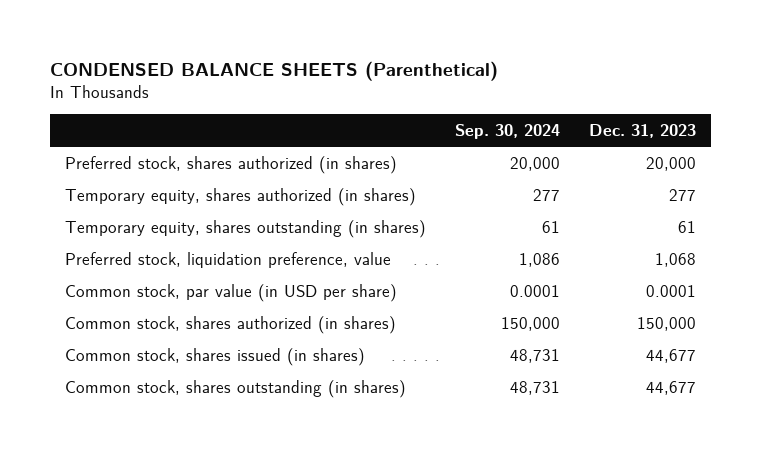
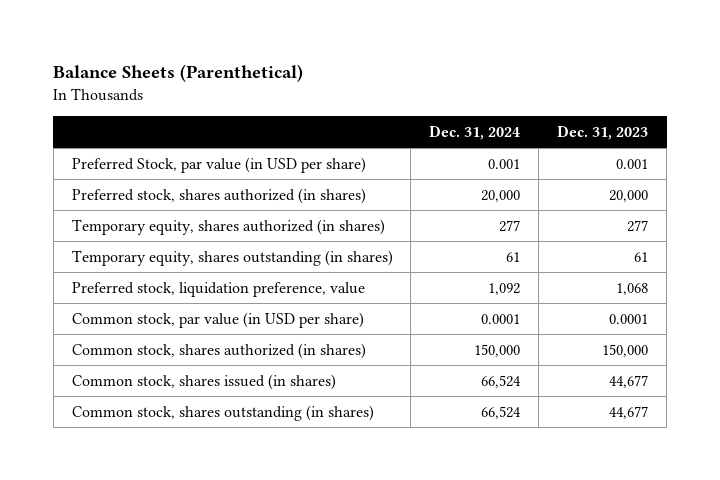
[50,60,499,81] CONDENSED BALANCE SHEETS (Parenthetical) -> [53,64,304,83] Balance Sheets (Parenthetical)
[454,124,560,140] Sep. 30, 2024 -> none
none -> [429,125,521,141] Dec. 31, 2024
none -> [71,156,366,173] Preferred Stock, par value (in USD per share)

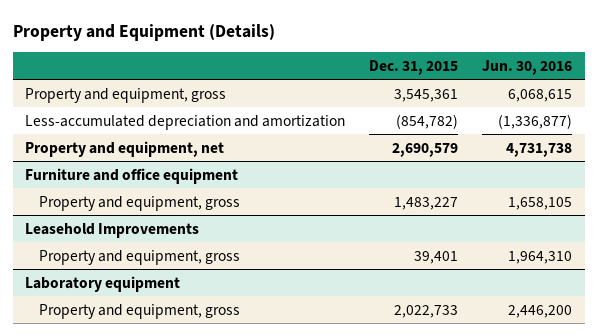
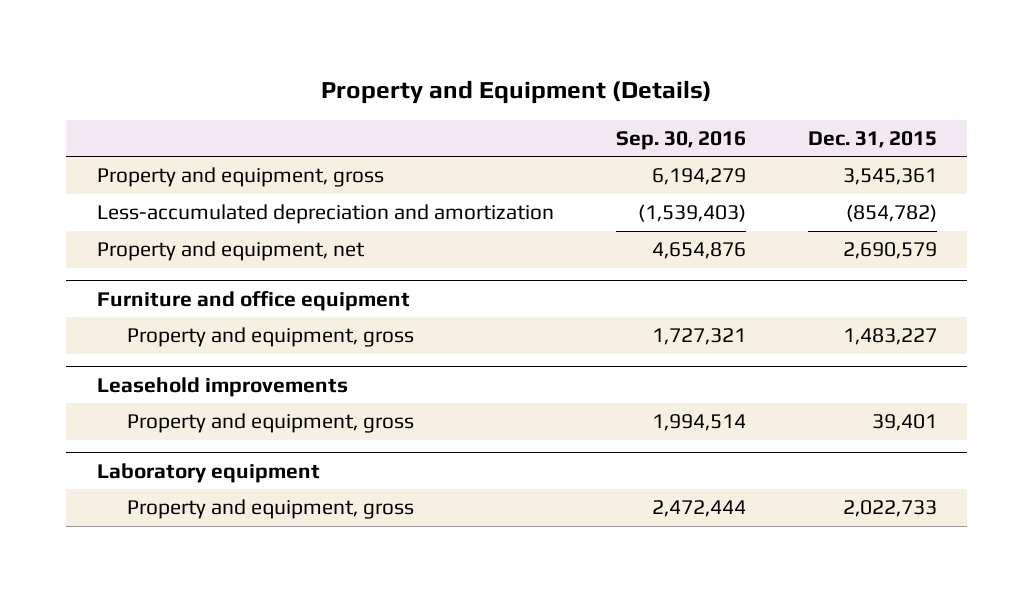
[482,59,573,75] Jun. 30, 2016 -> none
none -> [615,130,746,150] Sep. 30, 2016
[25,222,200,238] Leasehold Improvements -> [96,376,348,397] Leasehold improvements

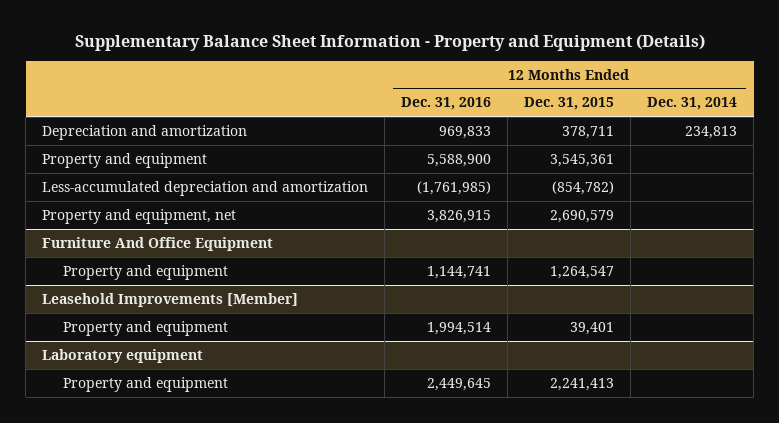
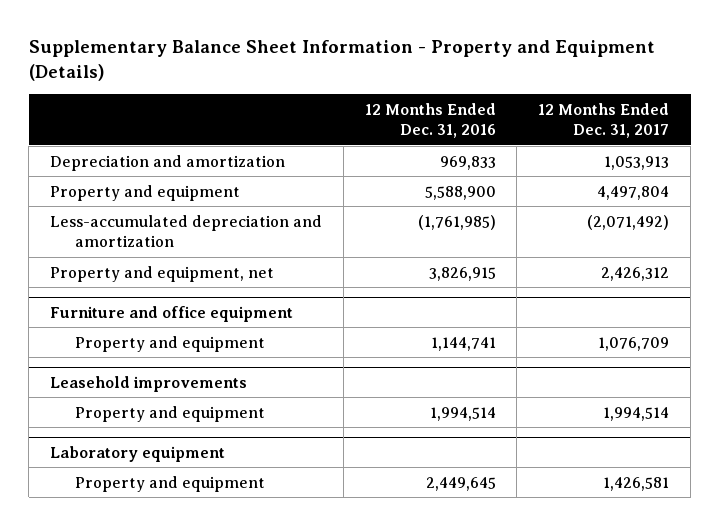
[524,97,615,111] Dec. 31, 2015 -> none
[647,97,738,111] Dec. 31, 2014 -> none
none -> [538,102,670,139] 12 Months Ended Dec. 31, 2017
[42,236,274,251] Furniture And Office Equipment -> [50,305,294,322] Furniture and office equipment
[42,292,299,307] Leasehold Improvements [Member] -> [50,375,248,392] Leasehold improvements

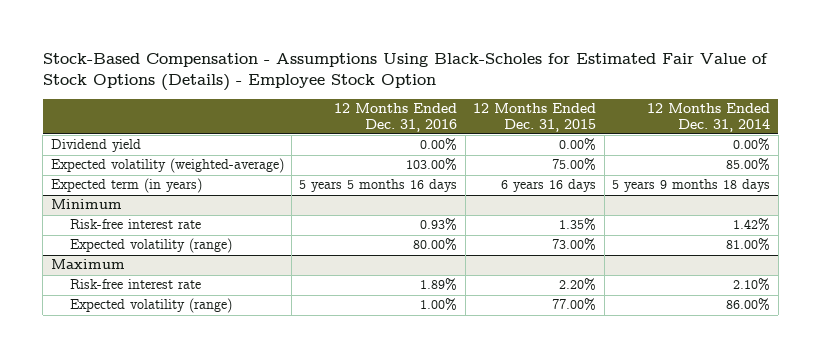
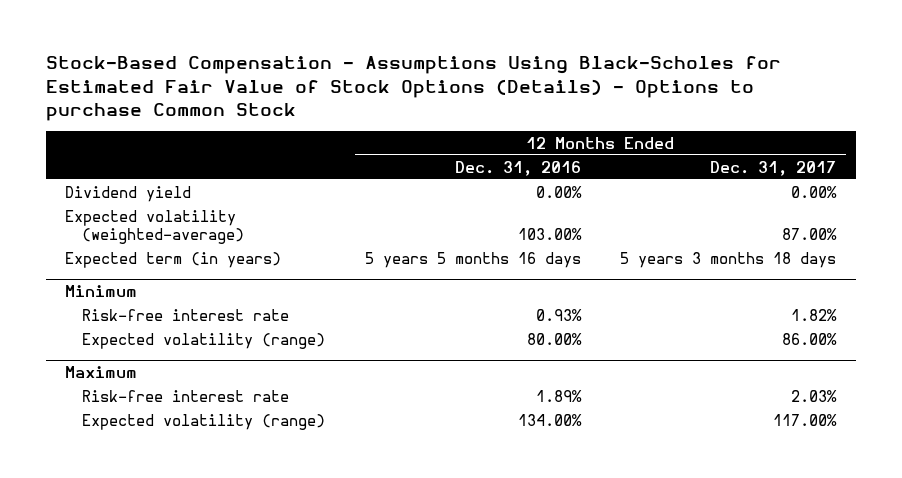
[42,52,768,92] Stock-Based Compensation - Assumptions Using Black-Scholes for Estimated Fair Value of Stock Options (Details) - Employee Stock Option -> [45,56,781,122] Stock-Based Compensation - Assumptions Using Black-Scholes for Estimated Fair Value of Stock Options (Details) - Options to purchase Common Stock
[473,103,597,132] 12 Months Ended Dec. 31, 2015 -> none
[647,103,771,132] 12 Months Ended Dec. 31, 2014 -> none
none -> [710,160,837,176] Dec. 31, 2017
[420,298,458,312] 1.00% -> [517,413,582,426] 134.00%

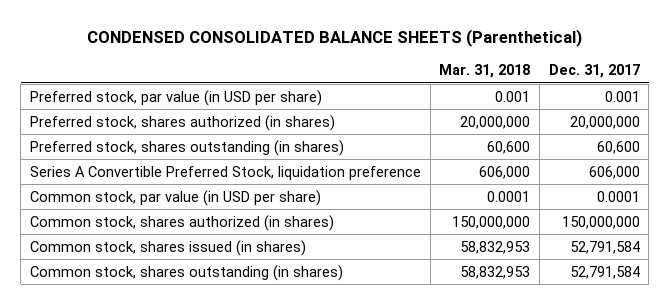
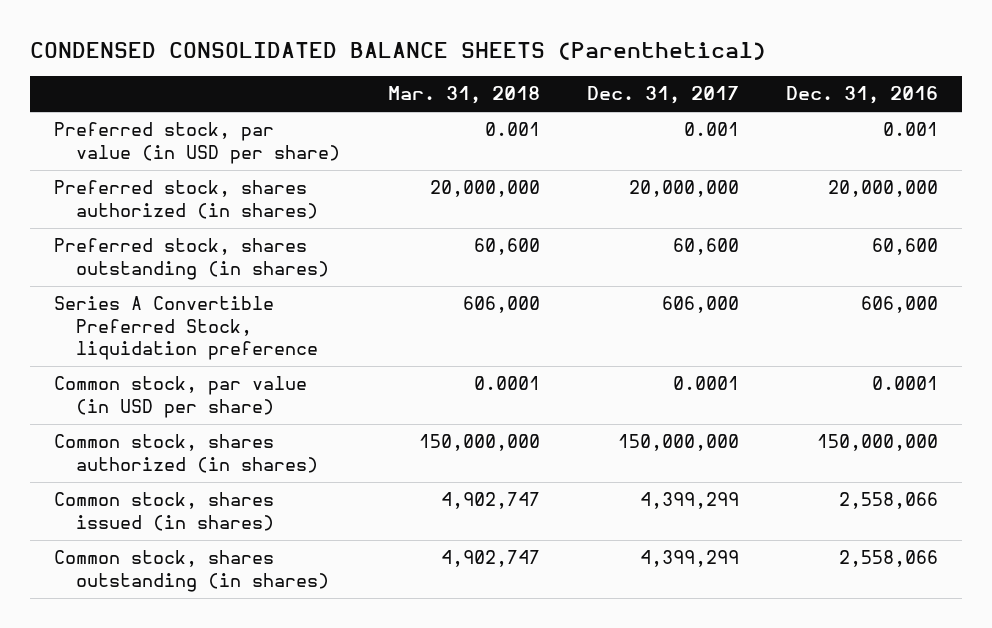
none -> [786,86,939,105] Dec. 31, 2016
[460,240,531,254] 58,832,953 -> [440,492,540,510] 4,902,747
[569,240,640,254] 52,791,584 -> [639,492,739,510] 4,399,299
[460,265,531,279] 58,832,953 -> [440,550,540,568] 4,902,747
[569,265,640,279] 52,791,584 -> [639,550,739,568] 4,399,299

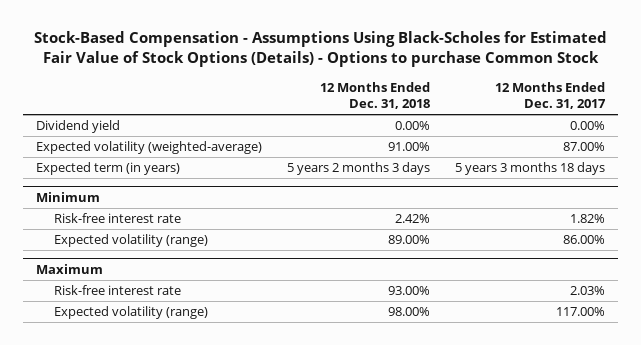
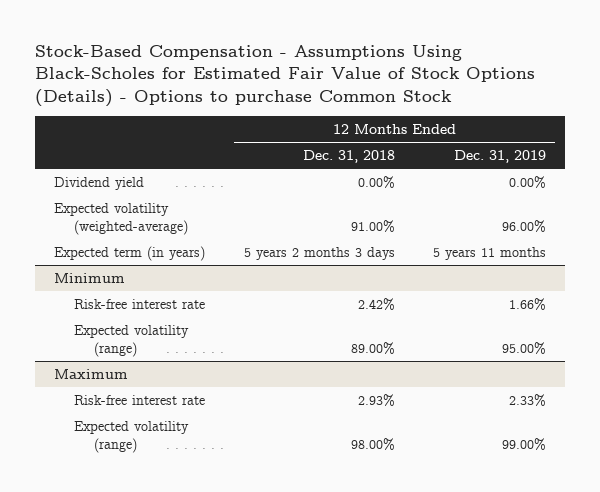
[495,81,607,110] 12 Months Ended Dec. 31, 2017 -> none
none -> [453,150,546,164] Dec. 31, 2019
[388,286,431,296] 93.00% -> [357,394,395,408] 2.93%

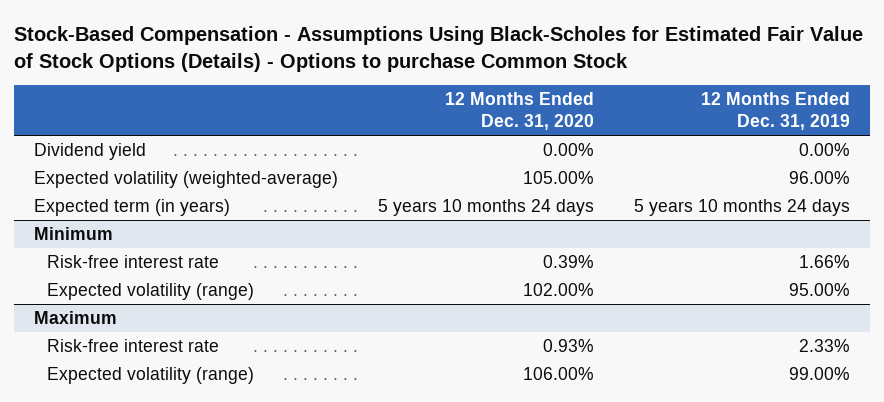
[302,150,395,164] Dec. 31, 2018 -> none
none -> [445,92,595,130] 12 Months Ended Dec. 31, 2020
[432,247,546,261] 5 years 11 months -> [633,199,850,217] 5 years 10 months 24 days

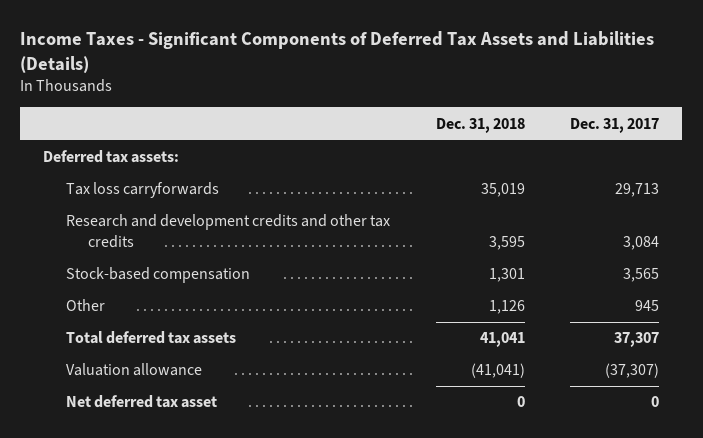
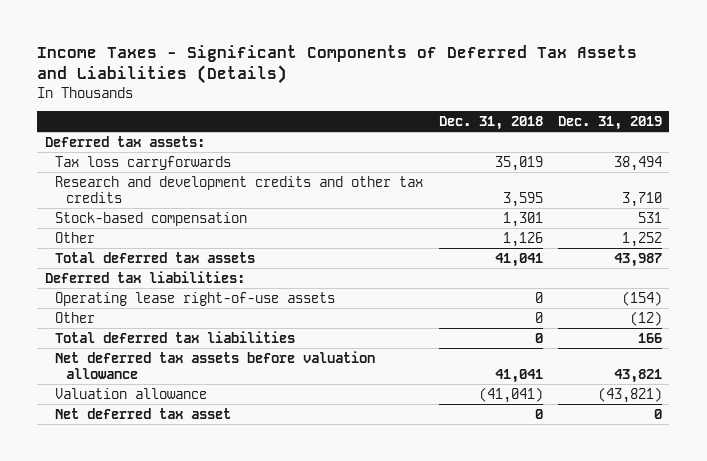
[570,117,660,133] Dec. 31, 2017 -> none
none -> [557,115,662,130] Dec. 31, 2019
none -> [44,270,245,283] Deferred tax liabilities:
none -> [55,291,336,306] Operating lease right-of-use assets
none -> [55,311,96,323] Other
none -> [55,330,296,343] Total deferred tax liabilities
none -> [55,350,376,379] Net deferred tax assets before valuation allowance

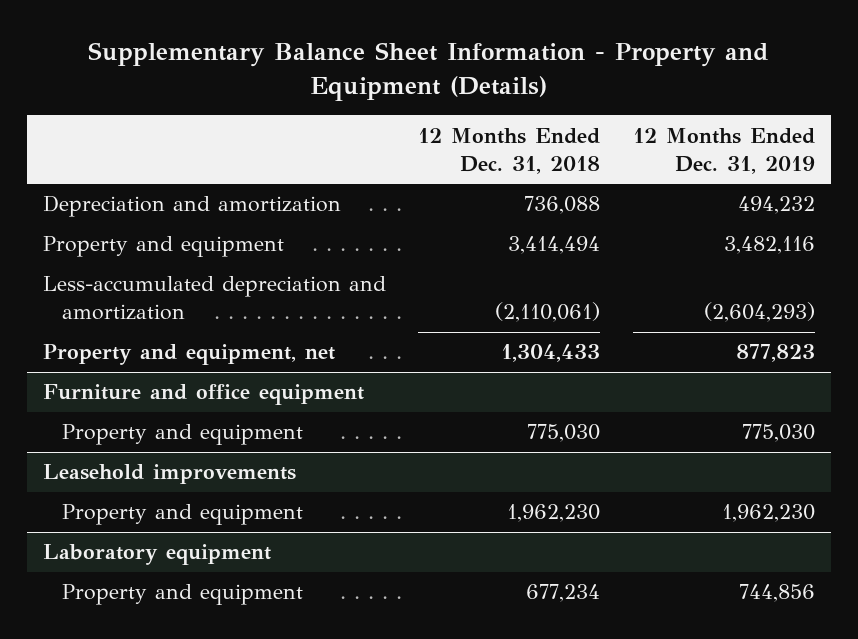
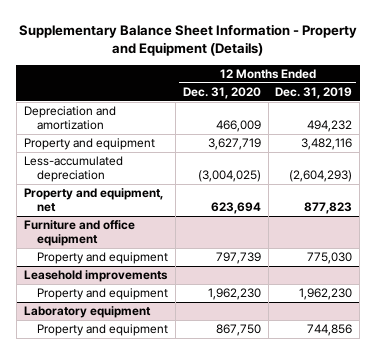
[418,127,601,174] 12 Months Ended Dec. 31, 2018 -> none
none -> [182,86,261,99] Dec. 31, 2020
[42,276,386,321] Less-accumulated depreciation and amortization -> [23,156,123,182] Less-accumulated depreciation

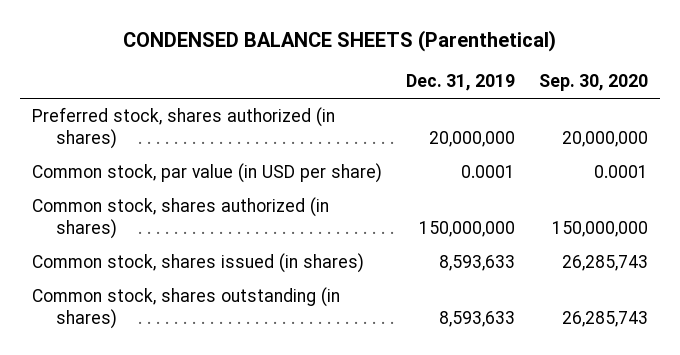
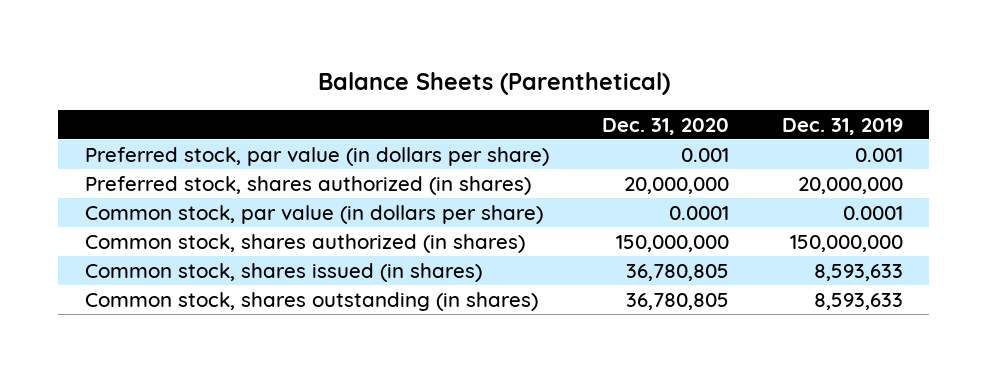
[122,29,556,52] CONDENSED BALANCE SHEETS (Parenthetical) -> [317,71,670,95] Balance Sheets (Parenthetical)
[538,74,648,92] Sep. 30, 2020 -> none
none -> [601,117,729,135] Dec. 31, 2020
none -> [84,146,549,166] Preferred stock, par value (in dollars per share)
[31,163,382,184] Common stock, par value (in USD per share) -> [84,204,543,224] Common stock, par value (in dollars per share)

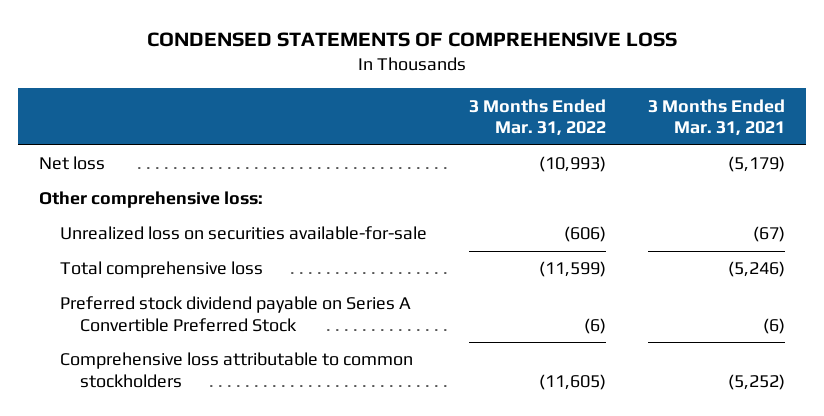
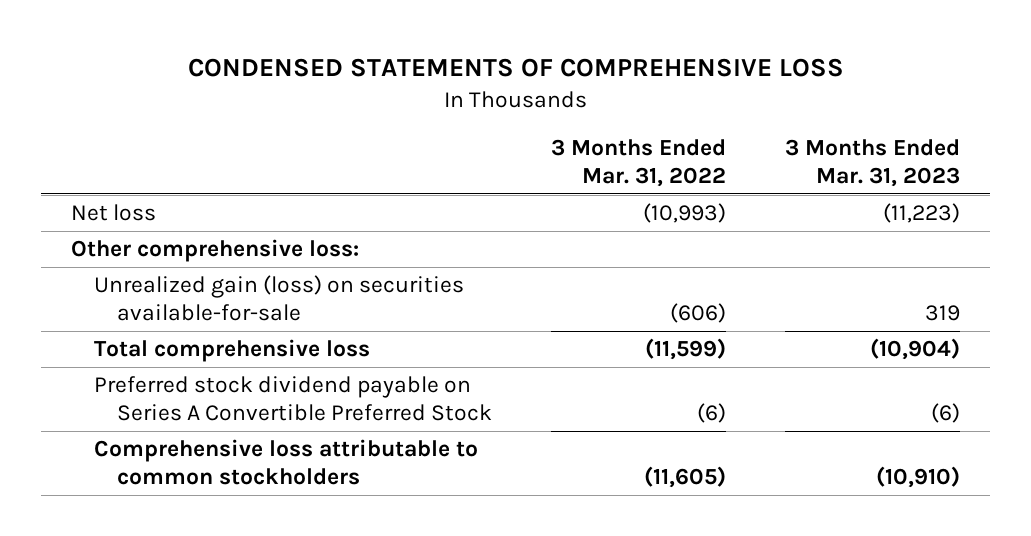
[648,98,786,136] 3 Months Ended Mar. 31, 2021 -> none
none -> [785,139,961,187] 3 Months Ended Mar. 31, 2023
[59,226,427,241] Unrealized loss on securities available-for-sale -> [93,275,464,322] Unrealized gain (loss) on securities available-for-sale

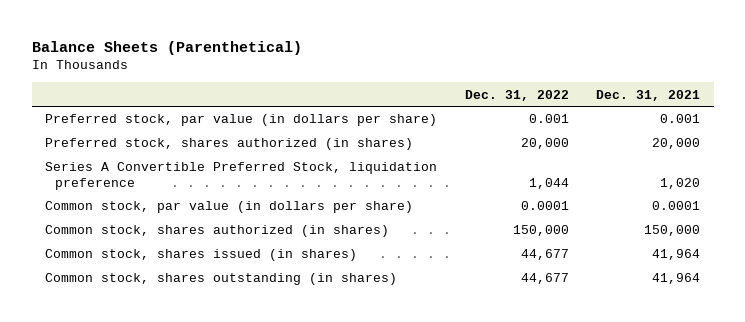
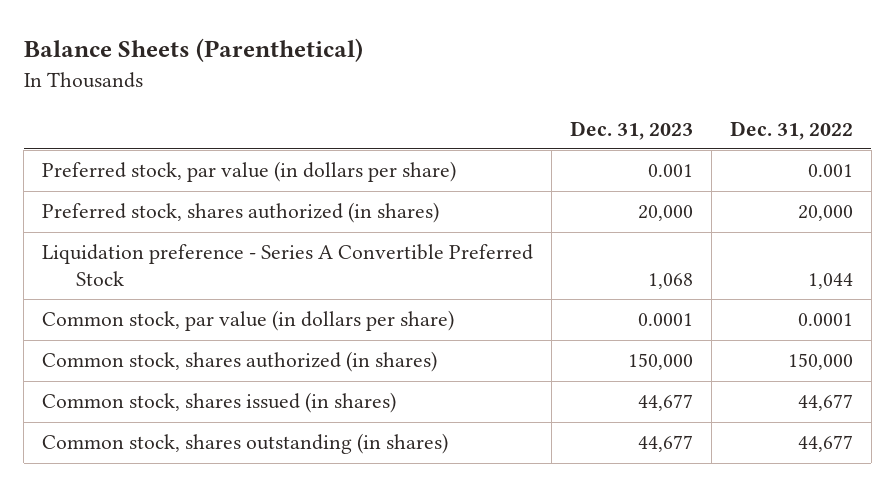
[595,89,700,101] Dec. 31, 2021 -> none
none -> [570,120,694,140] Dec. 31, 2023
[45,162,438,190] Series A Convertible Preferred Stock, liquidation preference -> [42,244,534,287] Liquidation preference - Series A Convertible Preferred Stock

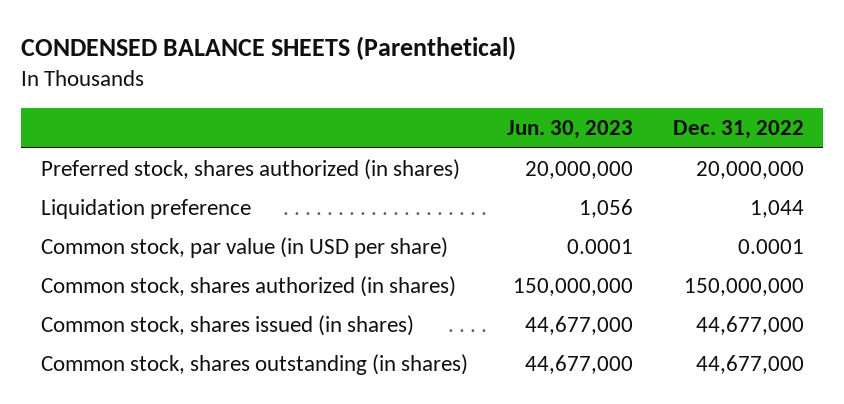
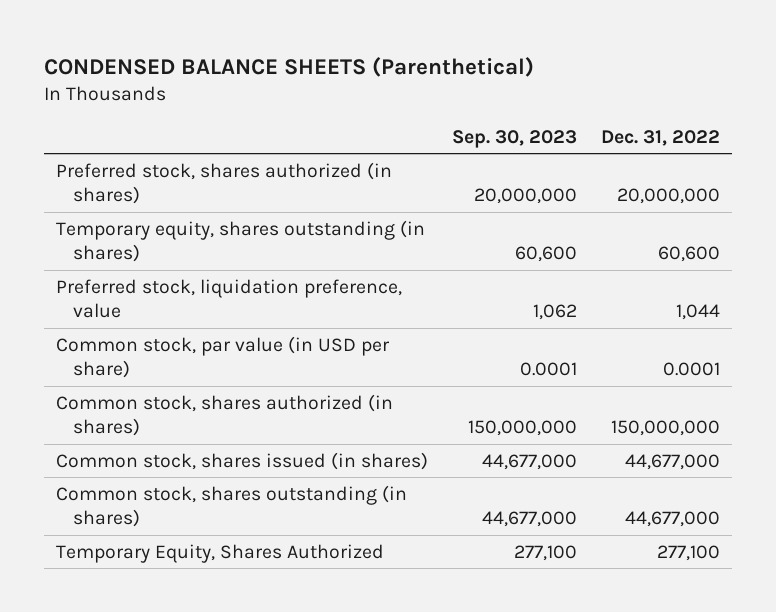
[507,120,634,140] Jun. 30, 2023 -> none
none -> [451,129,577,148] Sep. 30, 2023
none -> [55,219,425,263] Temporary equity, shares outstanding (in shares)
[40,198,251,219] Liquidation preference -> [55,278,402,319] Preferred stock, liquidation preference, value
none -> [55,543,384,563] Temporary Equity, Shares Authorized

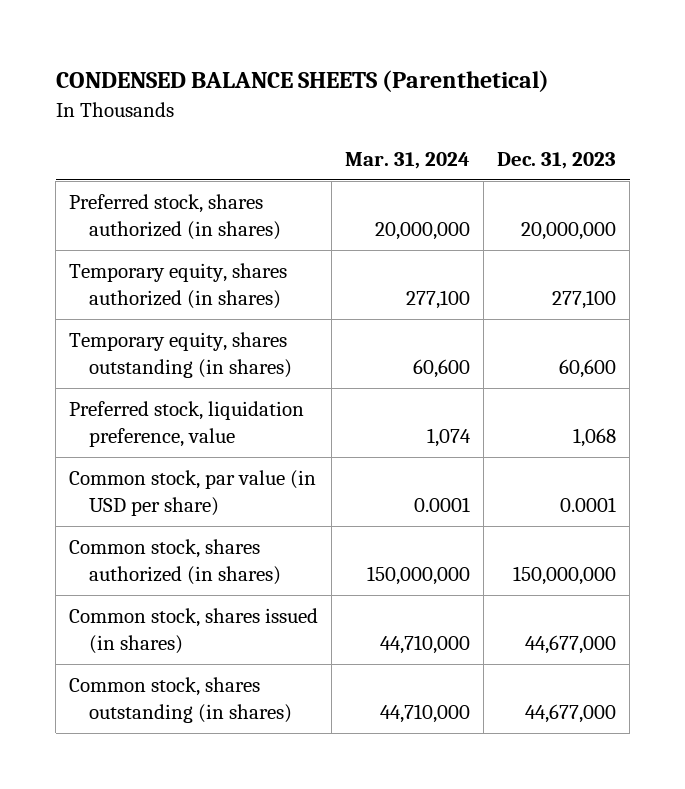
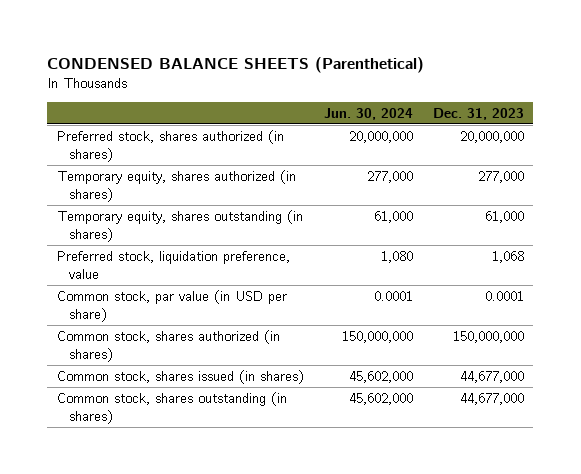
[345,152,471,170] Mar. 31, 2024 -> none
none -> [323,107,413,120] Jun. 30, 2024
[552,290,617,310] 277,100 -> [477,170,524,183] 277,000
[559,359,617,379] 60,600 -> [484,210,524,223] 61,000

